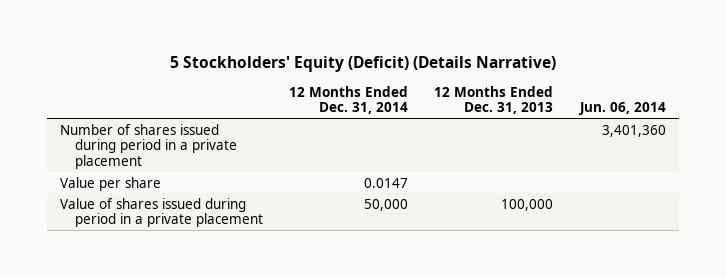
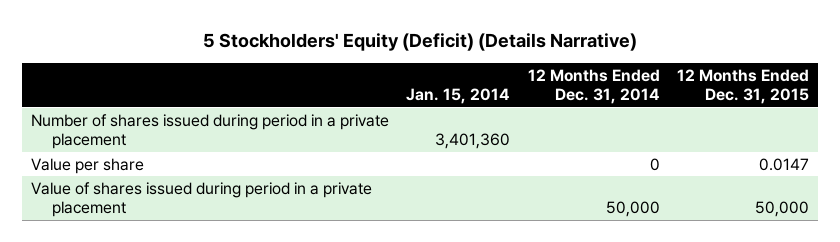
[434,85,554,115] 12 Months Ended Dec. 31, 2013 -> none
[578,102,666,116] Jun. 06, 2014 -> none
none -> [406,88,511,105] Jan. 15, 2014
none -> [677,68,810,105] 12 Months Ended Dec. 31, 2015
[364,177,409,188] 0.0147 -> [649,157,660,171] 0

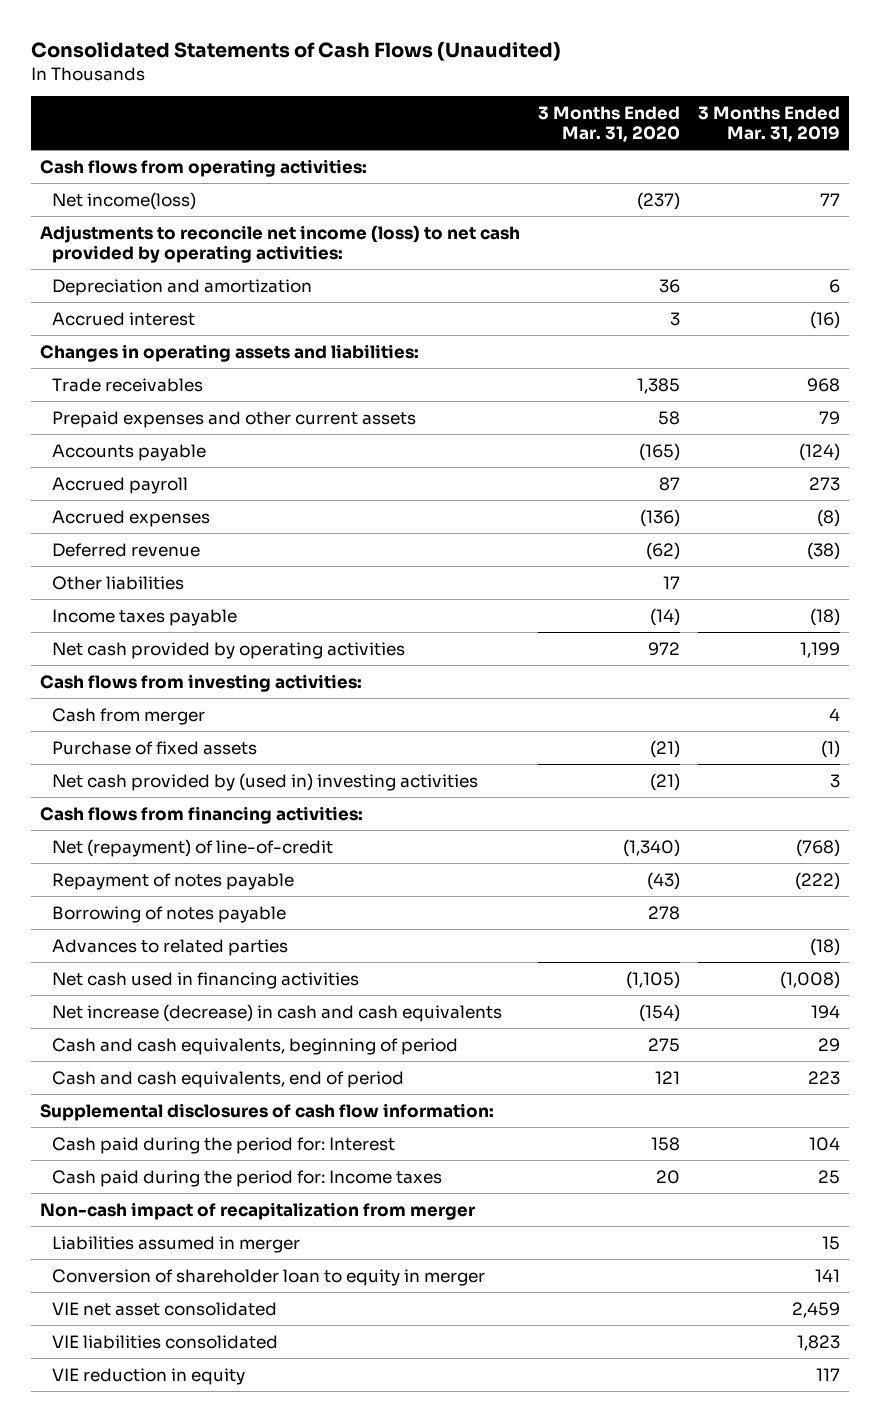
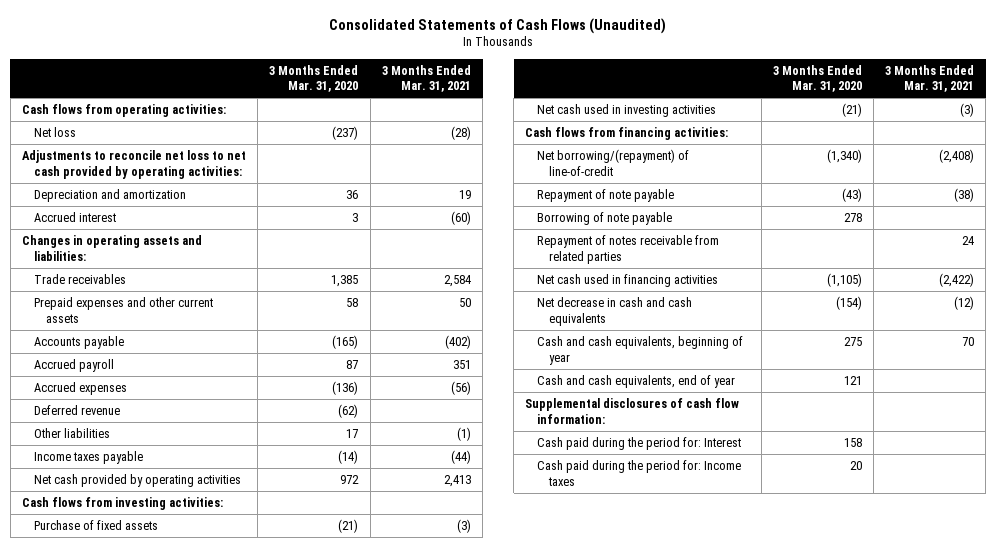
[697,106,840,142] 3 Months Ended Mar. 31, 2019 -> none
none -> [381,64,471,93] 3 Months Ended Mar. 31, 2021
[51,191,196,210] Net income(loss) -> [34,126,77,137] Net loss
[39,224,520,263] Adjustments to reconcile net income (loss) to net cash provided by operating activities: -> [22,149,247,179] Adjustments to reconcile net loss to net cash provided by operating activities:
[51,707,205,725] Cash from merger -> none
[51,772,478,791] Net cash provided by (used in) investing activities -> [537,103,717,117] Net cash used in investing activities
[51,938,288,956] Advances to related parties -> none
[51,838,333,857] Net (repayment) of line-of-credit -> [537,148,690,176] Net borrowing/(repayment) of line-of-credit
[51,872,294,890] Repayment of notes payable -> [537,188,675,202] Repayment of note payable
[51,905,286,923] Borrowing of notes payable -> [537,211,673,225] Borrowing of note payable
none -> [537,234,720,264] Repayment of notes receivable from related parties
[51,1003,502,1022] Net increase (decrease) in cash and cash equivalents -> [537,296,693,326] Net decrease in cash and cash equivalents
[51,1037,458,1055] Cash and cash equivalents, beginning of period -> [537,335,744,365] Cash and cash equivalents, beginning of year
[51,1070,404,1088] Cash and cash equivalents, end of period -> [537,374,736,388] Cash and cash equivalents, end of year
[39,1201,475,1220] Non-cash impact of recapitalization from merger -> none
[51,1235,300,1253] Liabilities assumed in merger -> none
[51,1268,485,1286] Conversion of shareholder loan to equity in merger -> none
[51,1301,277,1316] VIE net asset consolidated -> none
[51,1334,278,1349] VIE liabilities consolidated -> none
[51,1367,245,1385] VIE reduction in equity -> none

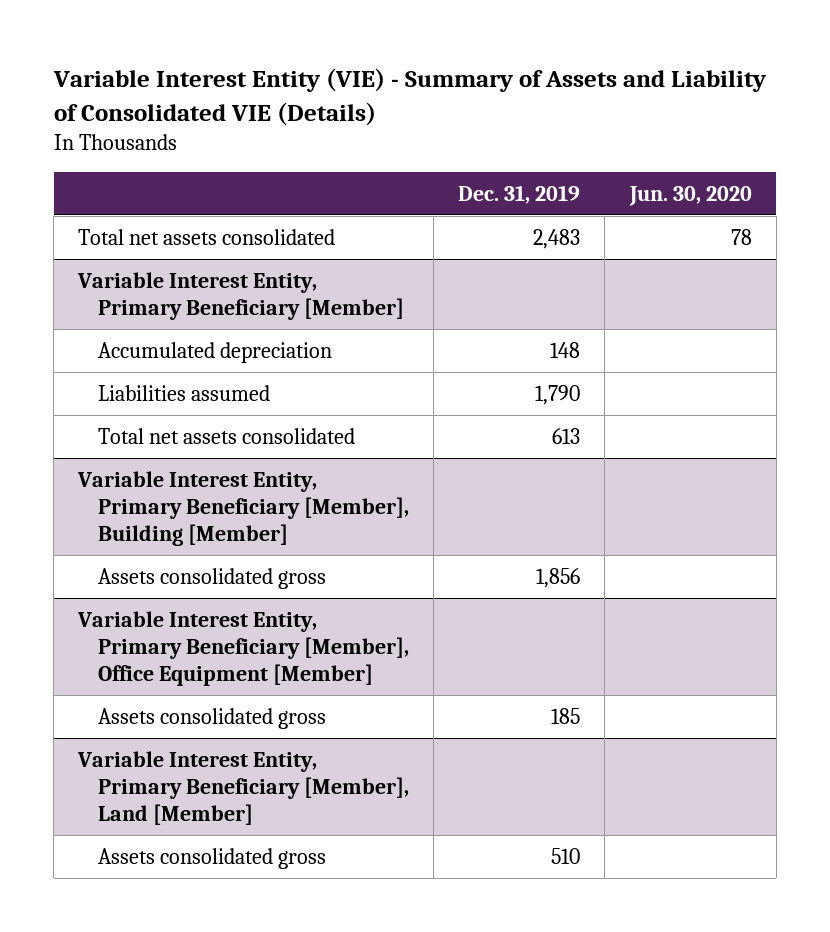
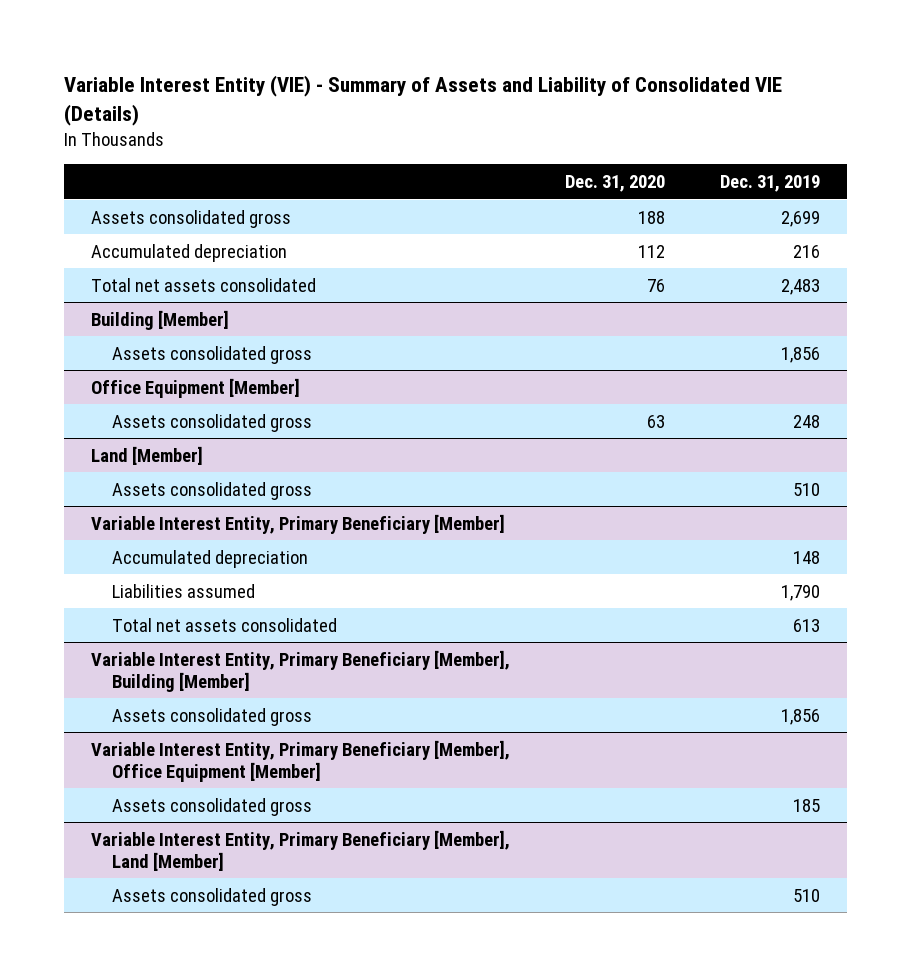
[628,185,752,206] Jun. 30, 2020 -> none
none -> [565,175,666,193] Dec. 31, 2020
none -> [91,209,292,228] Assets consolidated gross
none -> [91,243,288,262] Accumulated depreciation
none -> [91,309,230,330] Building [Member]
none -> [112,345,313,364] Assets consolidated gross
none -> [91,377,301,398] Office Equipment [Member]
none -> [112,413,313,432] Assets consolidated gross
none -> [91,445,204,465] Land [Member]
none -> [112,481,313,500] Assets consolidated gross

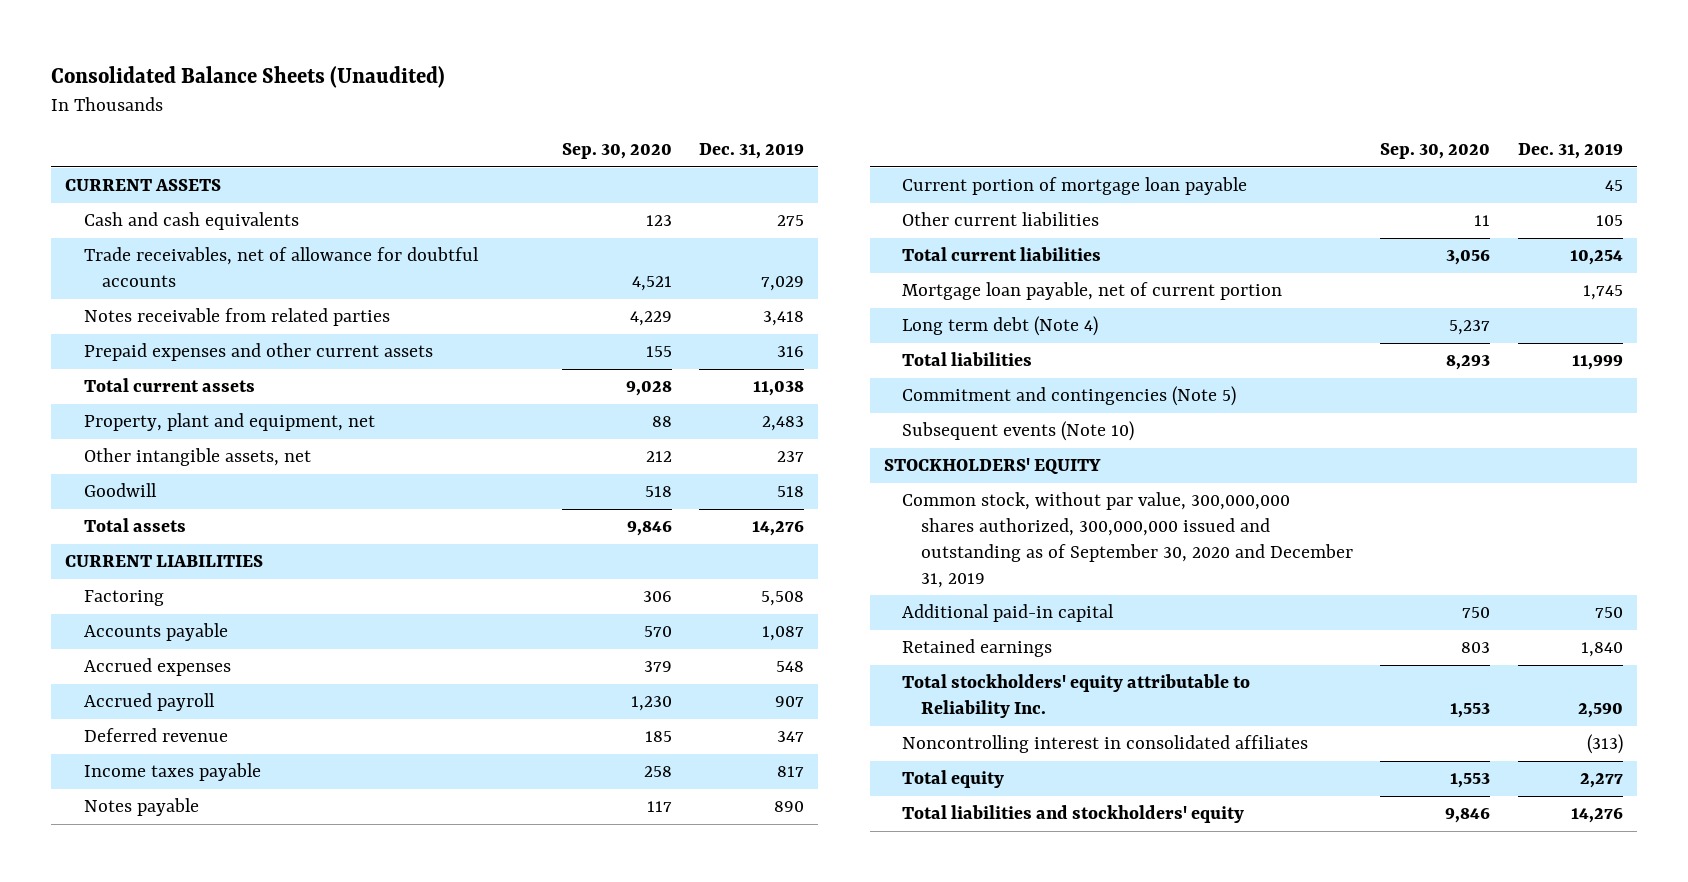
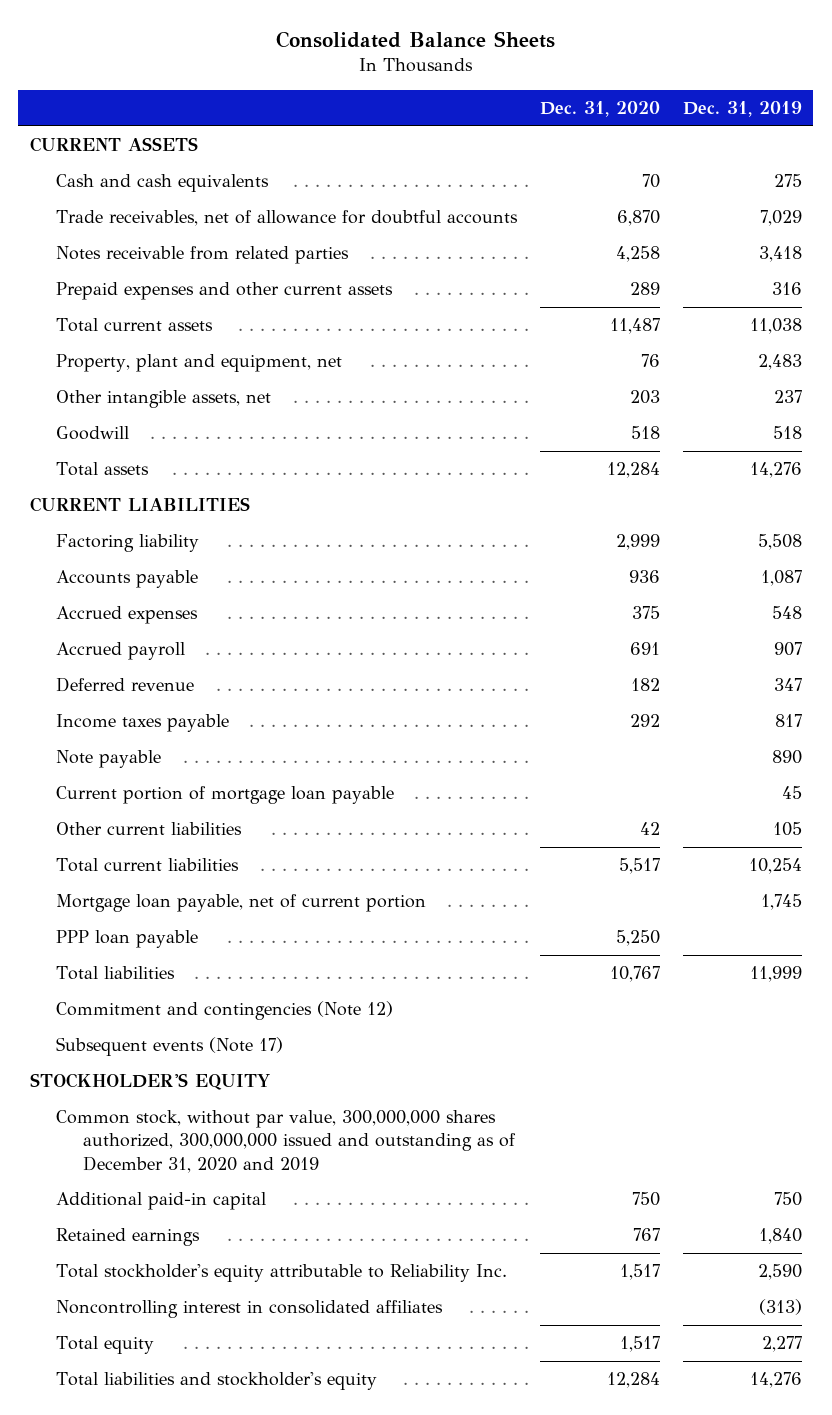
[51,66,446,89] Consolidated Balance Sheets (Unaudited) -> [275,30,555,48] Consolidated Balance Sheets
[561,143,672,160] Sep. 30, 2020 -> none
none -> [540,100,661,117] Dec. 31, 2020
[83,590,164,607] Factoring -> [56,534,200,553] Factoring liability
[83,798,199,817] Notes payable -> [56,750,162,769] Note payable
[902,316,1099,337] Long term debt (Note 4) -> none
none -> [56,930,199,949] PPP loan payable
[902,386,1237,407] Commitment and contingencies (Note 5) -> [56,1001,394,1021] Commitment and contingencies (Note 12)
[902,421,1135,442] Subsequent events (Note 10) -> [56,1037,284,1057] Subsequent events (Note 17)
[883,458,1101,475] STOCKHOLDERS' EQUITY -> [29,1073,270,1091] STOCKHOLDER'S EQUITY
[902,492,1353,588] Common stock, without par value, 300,000,000 shares authorized, 300,000,000 issued and outstanding as of September 30, 2020 and December 31, 2019 -> [56,1110,516,1173] Common stock, without par value, 300,000,000 shares authorized, 300,000,000 issued and outstanding as of December 31, 2020 and 2019
[902,674,1251,719] Total stockholders' equity attributable to Reliability Inc. -> [56,1264,508,1283] Total stockholder's equity attributable to Reliability Inc.
[902,805,1245,824] Total liabilities and stockholders' equity -> [56,1372,378,1391] Total liabilities and stockholder's equity

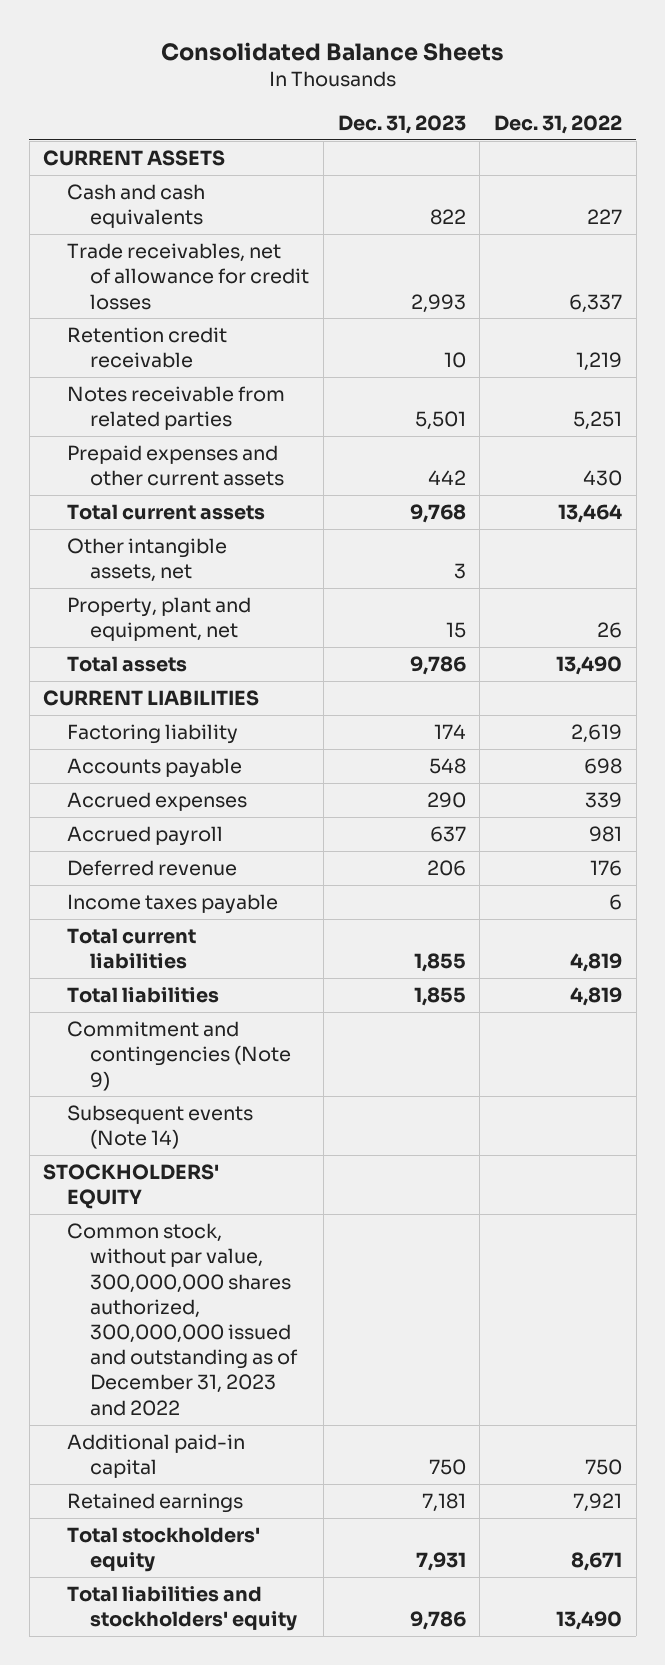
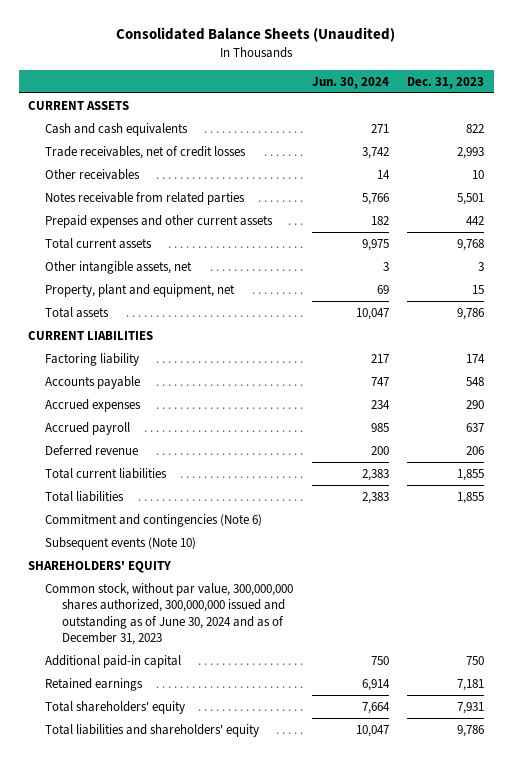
[160,41,504,61] Consolidated Balance Sheets -> [116,27,396,43] Consolidated Balance Sheets (Unaudited)
[494,114,623,134] Dec. 31, 2022 -> none
none -> [311,76,389,89] Jun. 30, 2024
[66,327,227,369] Retention credit receivable -> none
[66,243,310,310] Trade receivables, net of allowance for credit losses -> [45,145,247,159] Trade receivables, net of credit losses
none -> [45,168,141,180] Other receivables
[66,894,278,915] Income taxes payable -> none
[66,1021,292,1091] Commitment and contingencies (Note 9) -> [45,513,263,527] Commitment and contingencies (Note 6)
[66,1105,253,1150] Subsequent events (Note 14) -> [45,536,197,550] Subsequent events (Note 10)
[43,1164,220,1210] STOCKHOLDERS' EQUITY -> [28,560,172,573] SHAREHOLDERS' EQUITY
[66,1223,299,1416] Common stock, without par value, 300,000,000 shares authorized, 300,000,000 issued and outstanding as of December 31, 2023 and 2022 -> [45,582,294,646] Common stock, without par value, 300,000,000 shares authorized, 300,000,000 issued and outstanding as of June 30, 2024 and as of December 31, 2023
[66,1527,260,1573] Total stockholders' equity -> [45,700,186,714] Total shareholders' equity
[66,1586,298,1632] Total liabilities and stockholders' equity -> [45,723,260,737] Total liabilities and shareholders' equity

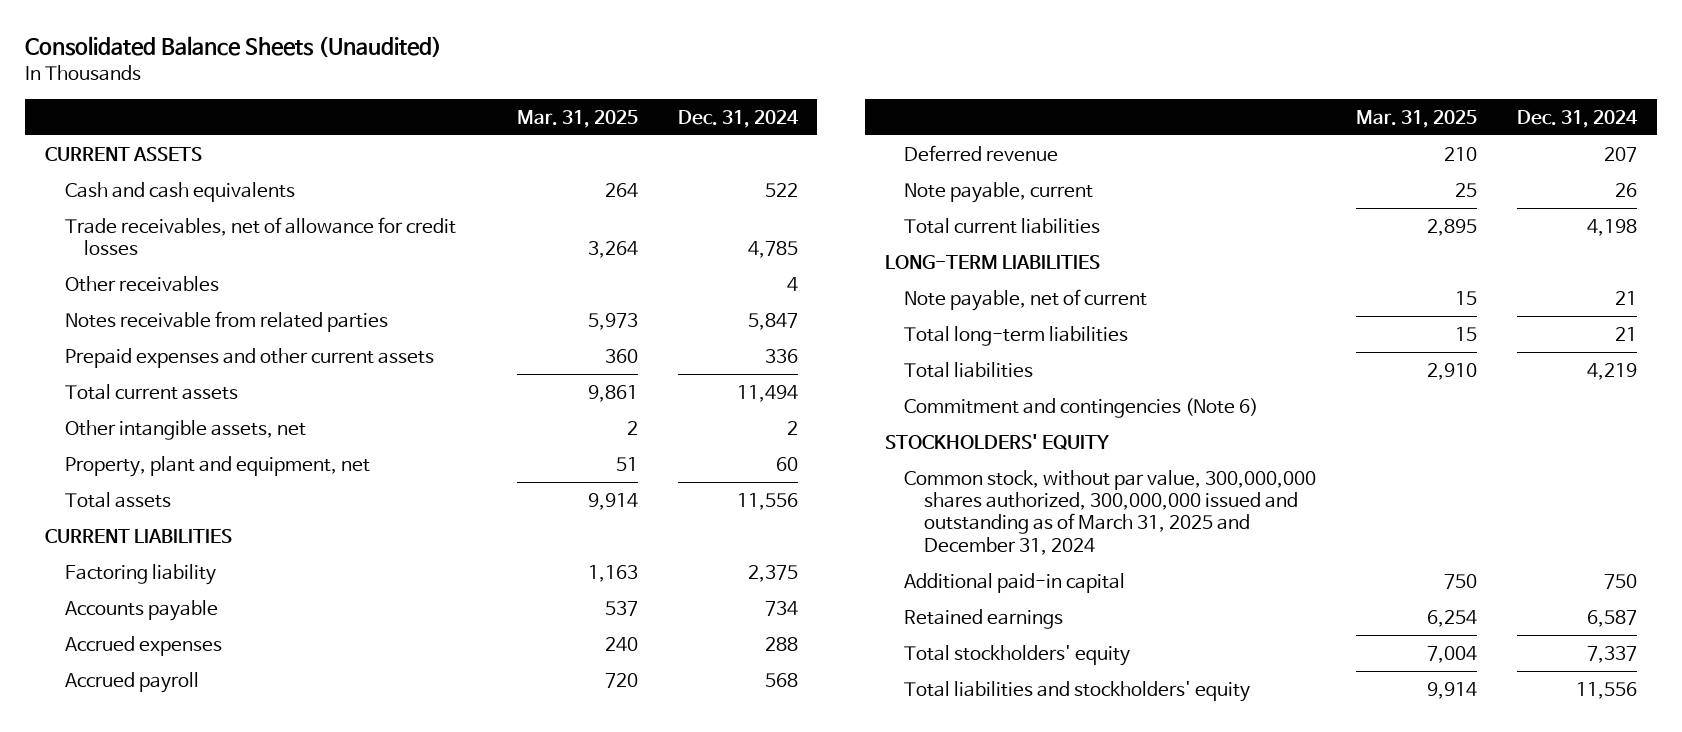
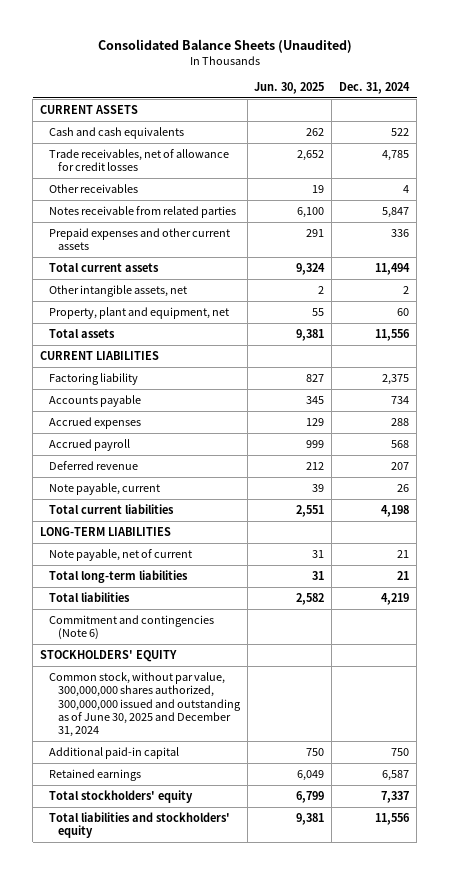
[516,109,638,128] Mar. 31, 2025 -> none
none -> [254,81,325,94] Jun. 30, 2025
[904,469,1317,555] Common stock, without par value, 300,000,000 shares authorized, 300,000,000 issued and outstanding as of March 31, 2025 and December 31, 2024 -> [48,672,241,738] Common stock, without par value, 300,000,000 shares authorized, 300,000,000 issued and outstanding as of June 30, 2025 and December 31, 2024

